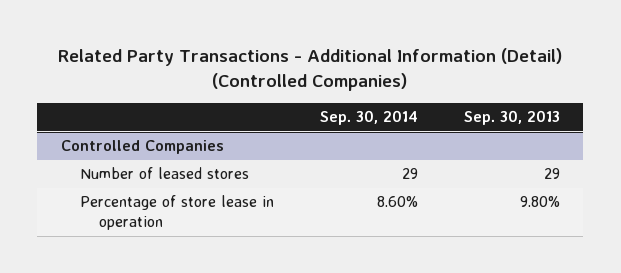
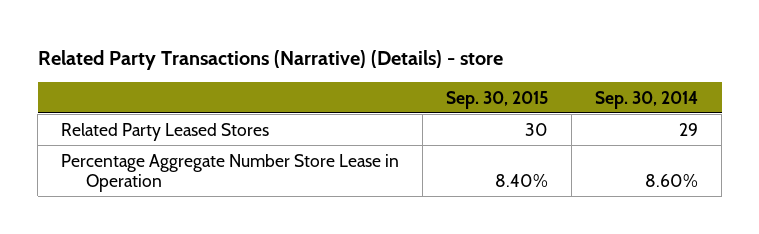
[58,48,563,91] Related Party Transactions - Additional Information (Detail) (Controlled Companies) -> [37,49,503,70] Related Party Transactions (Narrative) (Details) - store
[464,110,561,126] Sep. 30, 2013 -> none
none -> [446,90,549,109] Sep. 30, 2015
[60,140,224,155] Controlled Companies -> none
[79,167,249,180] Number of leased stores -> [61,122,270,141] Related Party Leased Stores
[79,195,274,230] Percentage of store lease in operation -> [61,153,400,192] Percentage Aggregate Number Store Lease in Operation

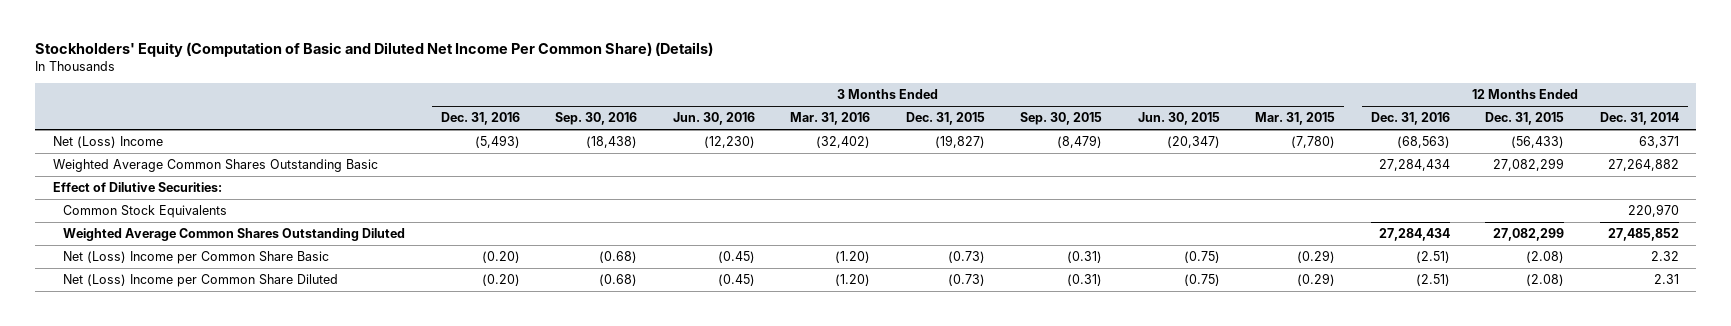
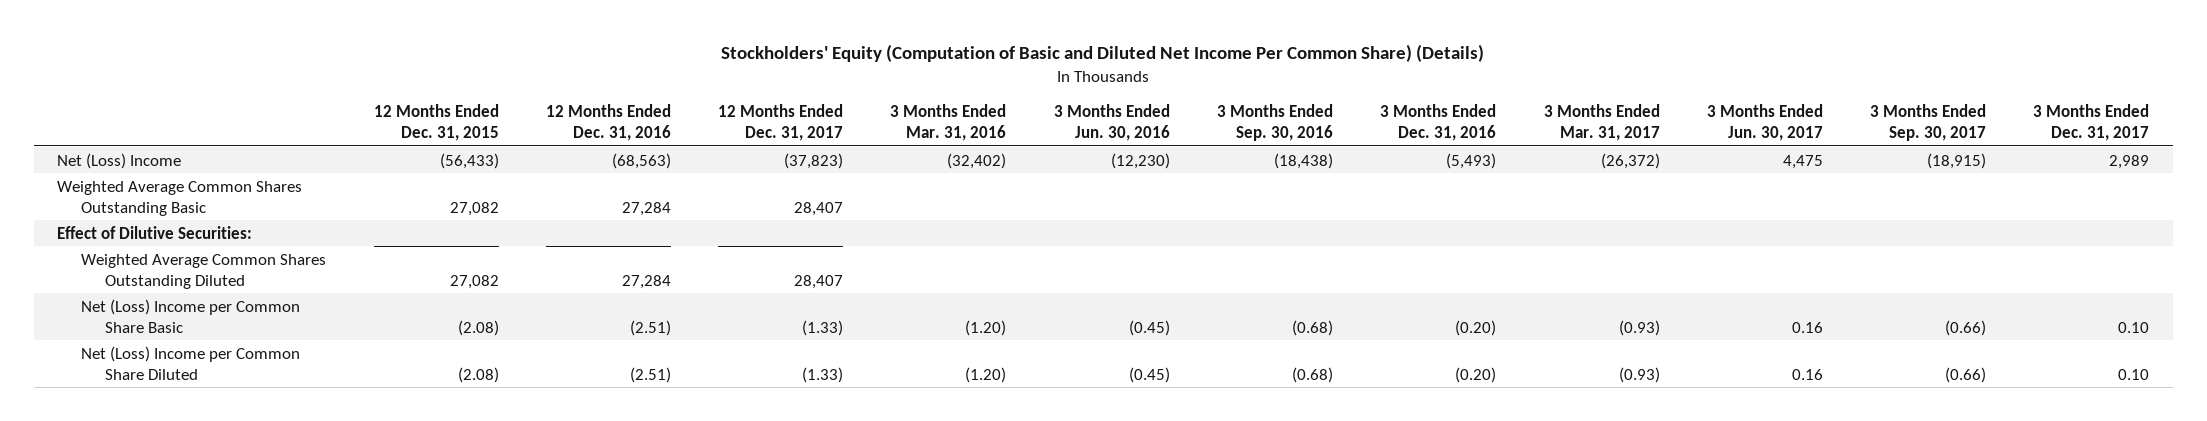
[905,112,985,126] Dec. 31, 2015 -> none
[1020,112,1103,126] Sep. 30, 2015 -> none
[1137,112,1220,126] Jun. 30, 2015 -> none
[1255,112,1336,126] Mar. 31, 2015 -> none
[1599,112,1679,126] Dec. 31, 2014 -> none
none -> [718,104,844,142] 12 Months Ended Dec. 31, 2017
none -> [1543,104,1660,142] 3 Months Ended Mar. 31, 2017
none -> [1706,104,1823,142] 3 Months Ended Jun. 30, 2017
none -> [1870,104,1987,142] 3 Months Ended Sep. 30, 2017
none -> [2033,104,2150,142] 3 Months Ended Dec. 31, 2017
[1378,158,1450,171] 27,284,434 -> [621,201,671,216] 27,284
[1493,157,1565,171] 27,082,299 -> [449,201,499,216] 27,082
[63,204,228,218] Common Stock Equivalents -> none
[1378,227,1450,241] 27,284,434 -> [621,274,671,289] 27,284
[1493,227,1565,241] 27,082,299 -> [449,274,499,289] 27,082

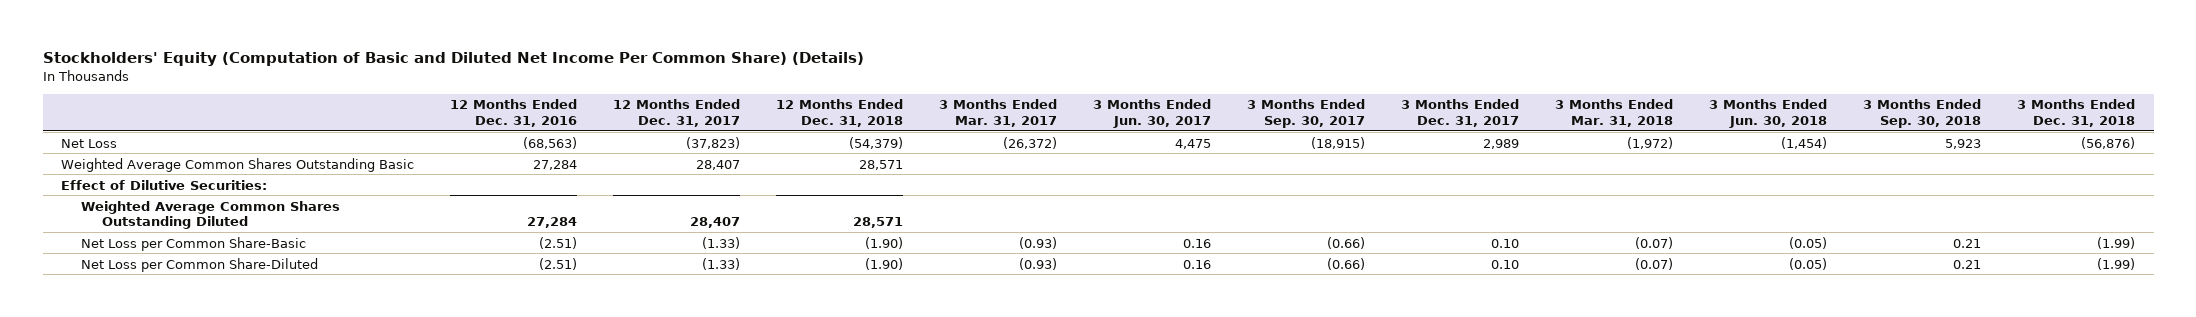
[373,104,499,142] 12 Months Ended Dec. 31, 2015 -> none
[890,104,1007,142] 3 Months Ended Mar. 31, 2016 -> none
[1053,104,1170,142] 3 Months Ended Jun. 30, 2016 -> none
[1217,104,1334,142] 3 Months Ended Sep. 30, 2016 -> none
[1380,104,1497,142] 3 Months Ended Dec. 31, 2016 -> none
none -> [775,99,903,127] 12 Months Ended Dec. 31, 2018
none -> [1555,99,1674,127] 3 Months Ended Mar. 31, 2018
none -> [1709,99,1828,128] 3 Months Ended Jun. 30, 2018
none -> [1863,99,1982,128] 3 Months Ended Sep. 30, 2018
none -> [2017,99,2136,127] 3 Months Ended Dec. 31, 2018
[57,152,182,169] Net (Loss) Income -> [60,138,117,148] Net Loss
[81,298,301,333] Net (Loss) Income per Common Share Basic -> [81,236,307,251] Net Loss per Common Share-Basic
[81,345,301,380] Net (Loss) Income per Common Share Diluted -> [81,257,319,272] Net Loss per Common Share-Diluted

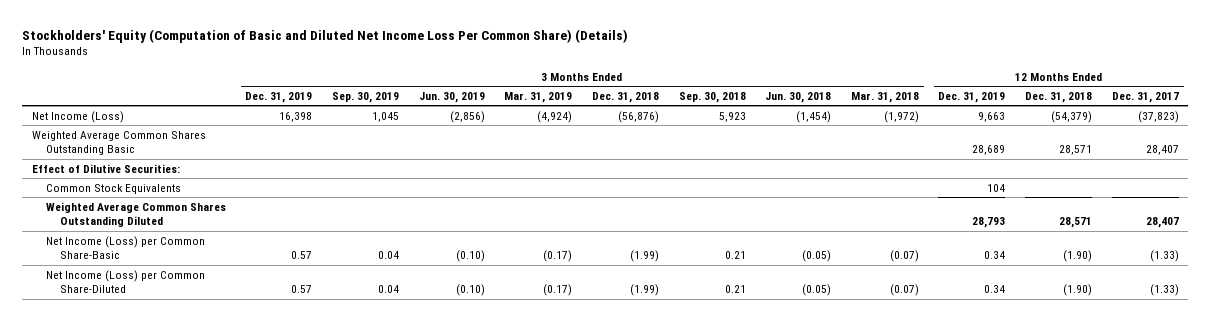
[42,51,864,66] Stockholders' Equity (Computation of Basic and Diluted Net Income Per Common Share) (Details) -> [21,28,628,43] Stockholders' Equity (Computation of Basic and Diluted Net Income Loss Per Common Share) (Details)
[449,99,577,127] 12 Months Ended Dec. 31, 2016 -> none
[938,99,1057,127] 3 Months Ended Mar. 31, 2017 -> none
[1092,99,1211,128] 3 Months Ended Jun. 30, 2017 -> none
[1247,99,1366,128] 3 Months Ended Sep. 30, 2017 -> none
[1401,99,1520,127] 3 Months Ended Dec. 31, 2017 -> none
none -> [245,91,313,103] Dec. 31, 2019
none -> [332,91,400,103] Sep. 30, 2019
none -> [418,91,485,103] Jun. 30, 2019
none -> [504,91,573,103] Mar. 31, 2019
none -> [938,91,1006,103] Dec. 31, 2019
[60,138,117,148] Net Loss -> [31,110,124,123] Net Income (Loss)
none -> [45,183,181,194] Common Stock Equivalents
[81,236,307,251] Net Loss per Common Share-Basic -> [45,235,205,260] Net Income (Loss) per Common Share-Basic
[81,257,319,272] Net Loss per Common Share-Diluted -> [45,269,205,294] Net Income (Loss) per Common Share-Diluted

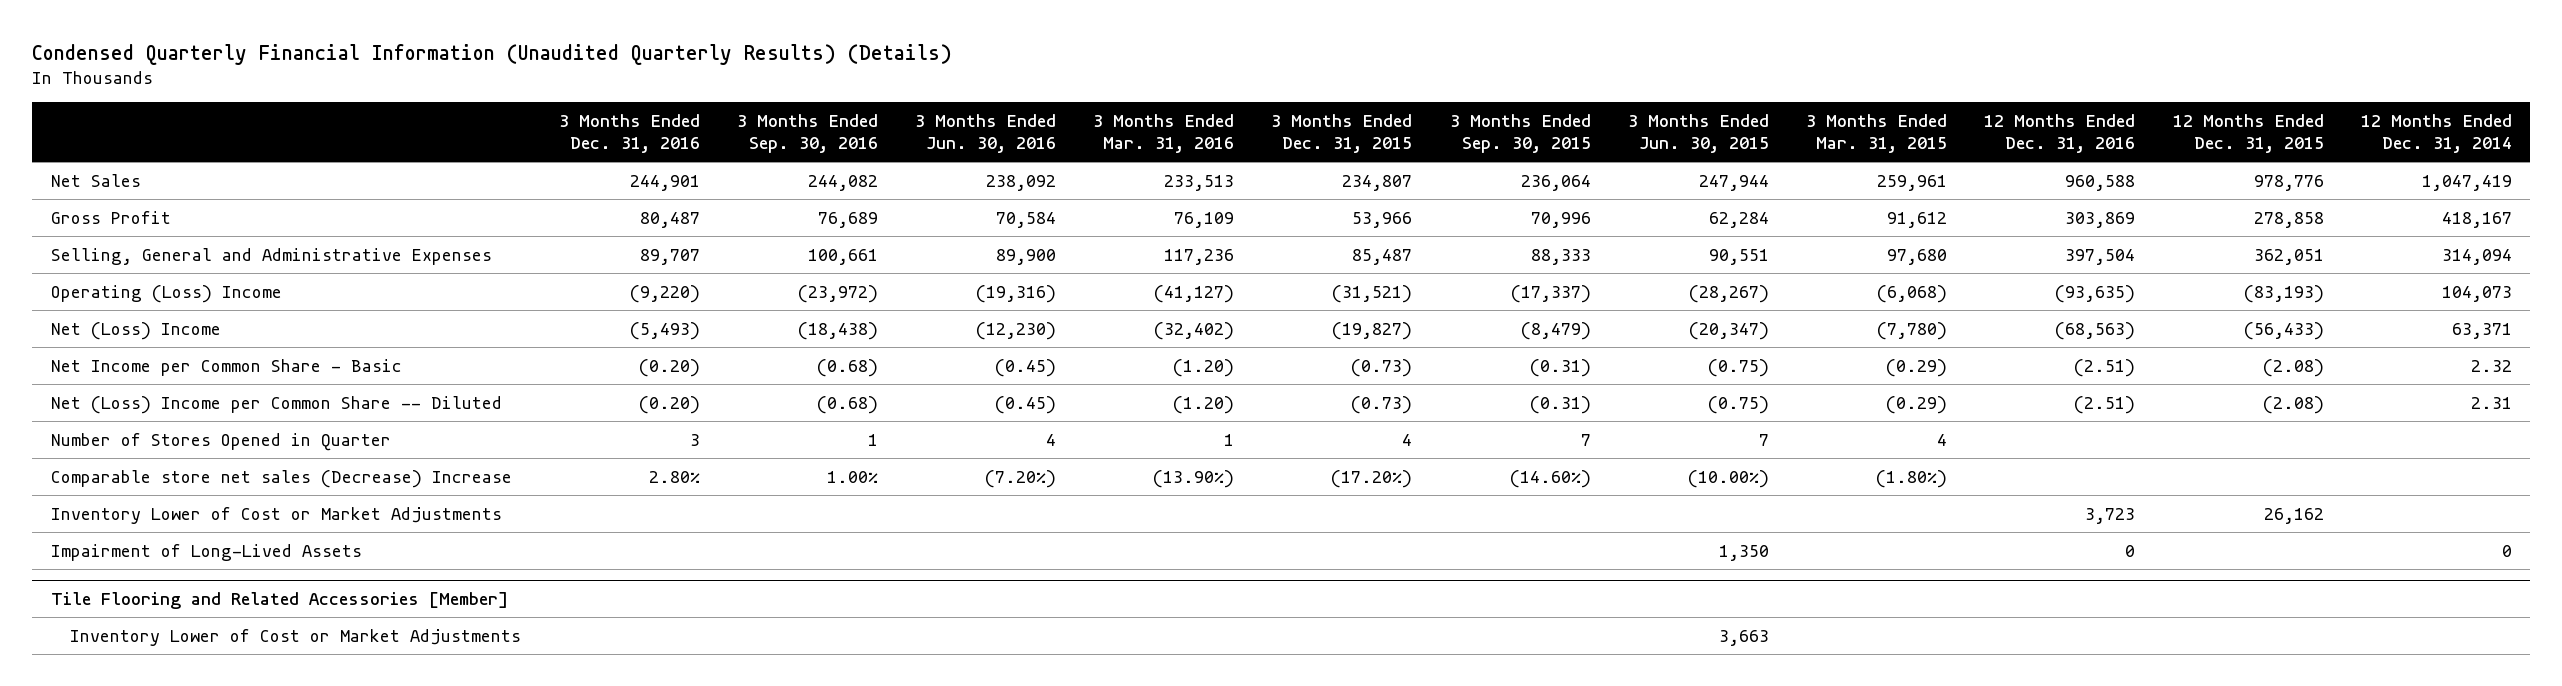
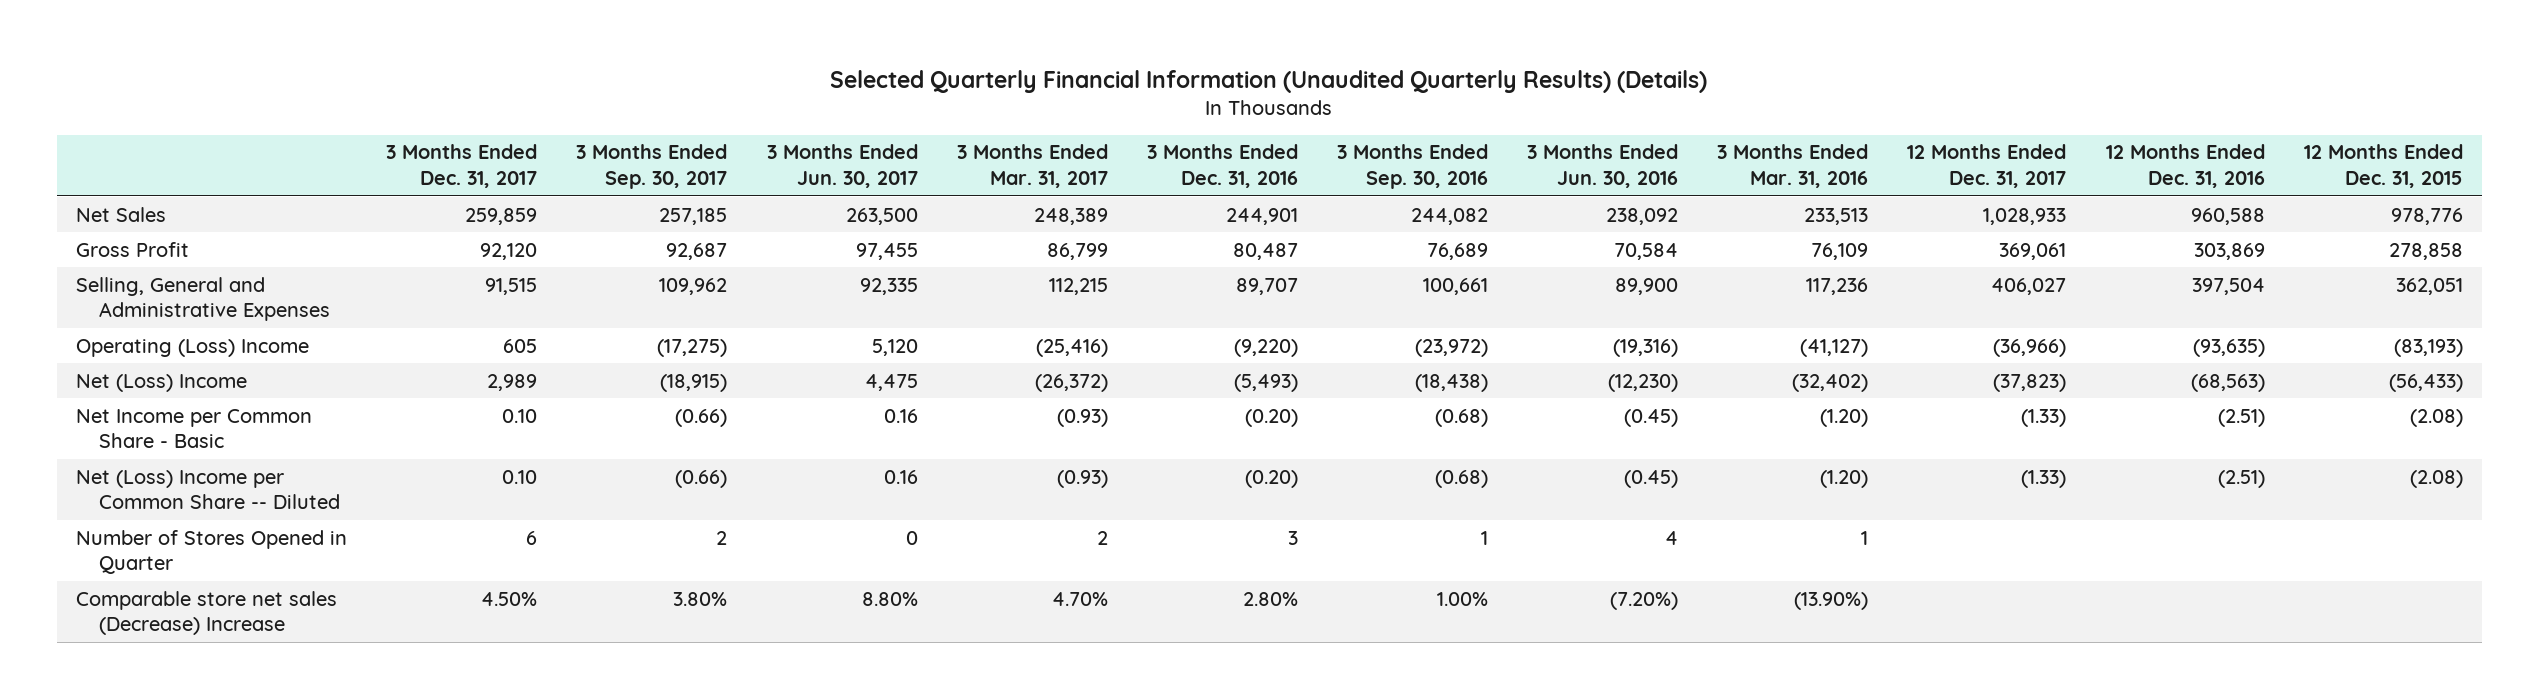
[31,43,952,65] Condensed Quarterly Financial Information (Unaudited Quarterly Results) (Details) -> [830,69,1708,93] Selected Quarterly Financial Information (Unaudited Quarterly Results) (Details)
[1271,113,1413,154] 3 Months Ended Dec. 31, 2015 -> none
[1449,113,1591,154] 3 Months Ended Sep. 30, 2015 -> none
[1627,113,1769,154] 3 Months Ended Jun. 30, 2015 -> none
[1806,113,1948,154] 3 Months Ended Mar. 31, 2015 -> none
[2360,113,2512,154] 12 Months Ended Dec. 31, 2014 -> none
none -> [386,144,538,189] 3 Months Ended Dec. 31, 2017
none -> [576,144,728,190] 3 Months Ended Sep. 30, 2017
none -> [766,144,918,189] 3 Months Ended Jun. 30, 2017
none -> [956,144,1108,189] 3 Months Ended Mar. 31, 2017
none -> [1907,144,2067,189] 12 Months Ended Dec. 31, 2017
[50,506,502,524] Inventory Lower of Cost or Market Adjustments -> none
[50,543,362,561] Impairment of Long-Lived Assets -> none
[50,591,508,609] Tile Flooring and Related Accessories [Member] -> none
[70,628,522,646] Inventory Lower of Cost or Market Adjustments -> none

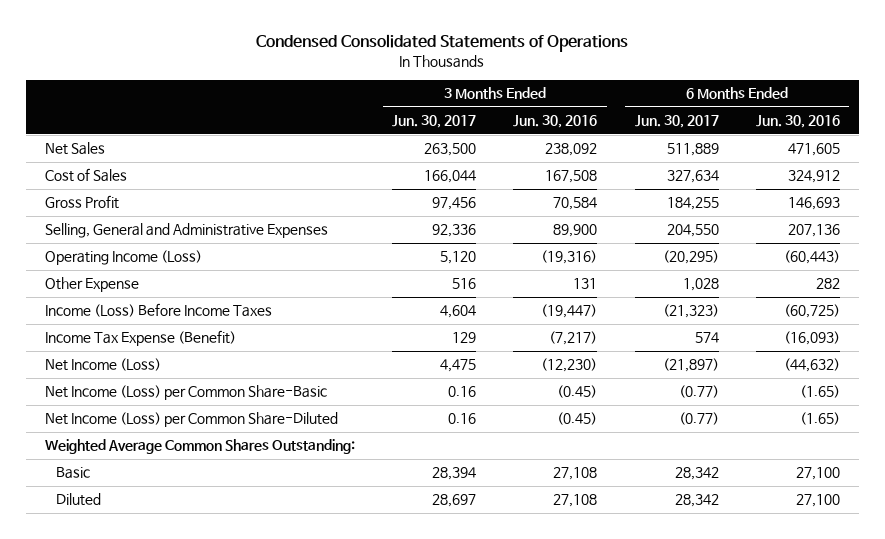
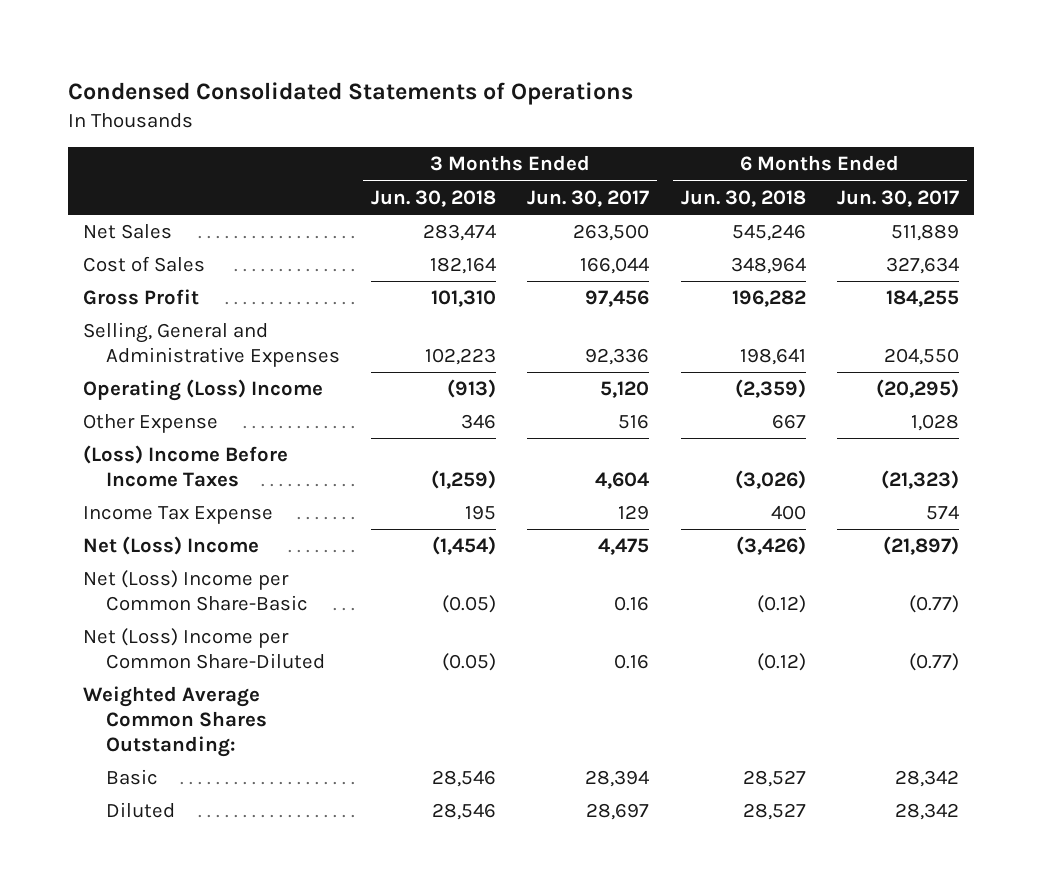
[513,115,598,129] Jun. 30, 2016 -> none
[756,115,841,129] Jun. 30, 2016 -> none
none -> [371,189,497,207] Jun. 30, 2018
none -> [680,189,806,207] Jun. 30, 2018
[44,250,202,266] Operating Income (Loss) -> [83,379,324,402] Operating (Loss) Income
[44,303,272,318] Income (Loss) Before Income Taxes -> [83,445,289,488] (Loss) Income Before Income Taxes
[44,330,236,347] Income Tax Expense (Benefit) -> [83,506,274,525] Income Tax Expense
[44,358,161,372] Net Income (Loss) -> [83,536,260,556] Net (Loss) Income
[44,385,327,401] Net Income (Loss) per Common Share-Basic -> [83,570,308,612] Net (Loss) Income per Common Share-Basic
[44,412,338,428] Net Income (Loss) per Common Share-Diluted -> [83,628,325,670] Net (Loss) Income per Common Share-Diluted

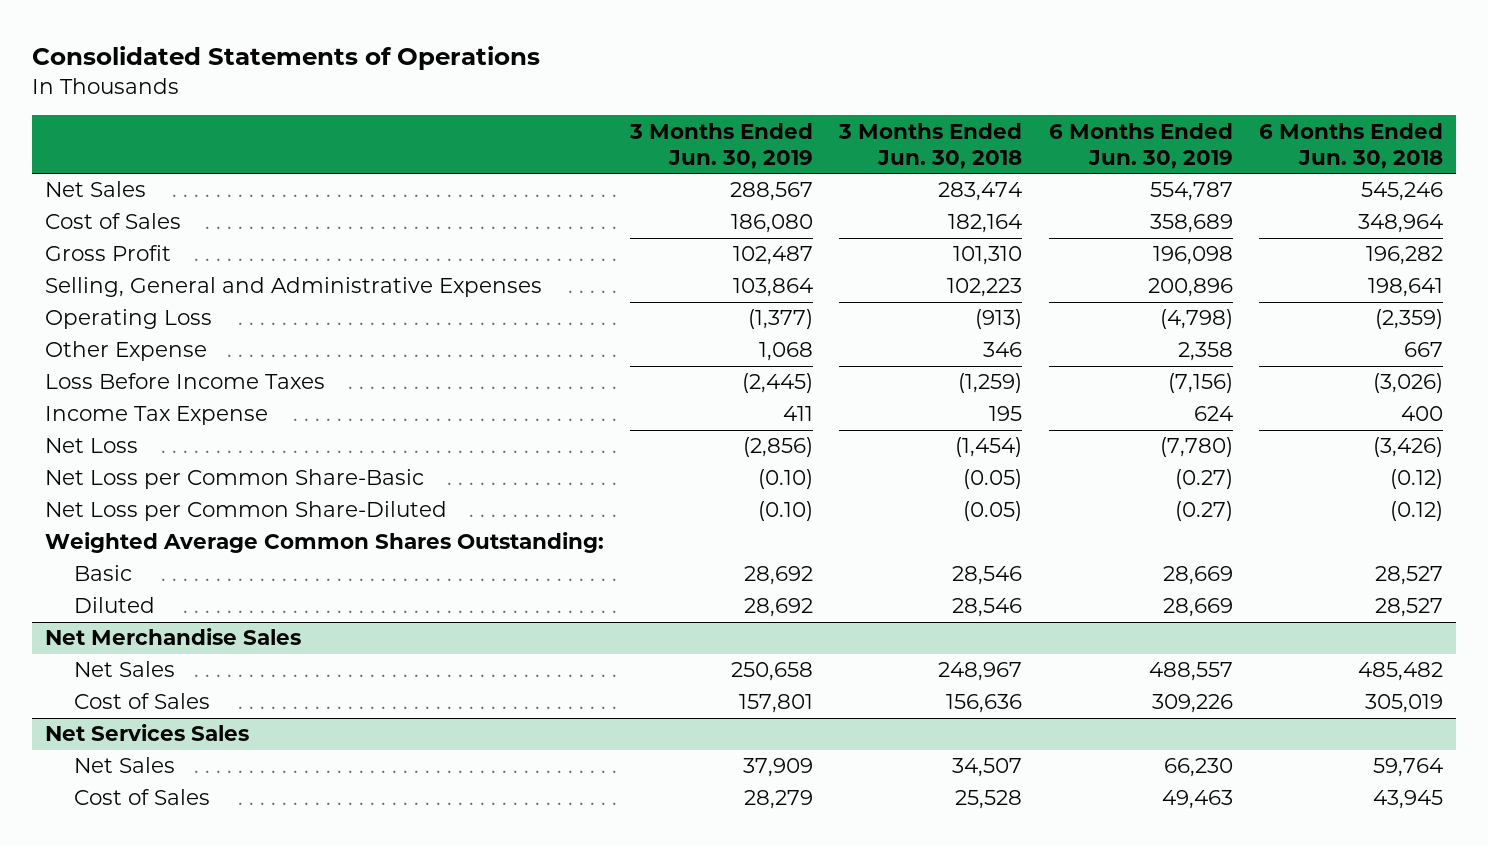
[67,82,633,106] Condensed Consolidated Statements of Operations -> [31,45,540,70] Consolidated Statements of Operations
[527,189,650,207] Jun. 30, 2017 -> none
[836,189,959,207] Jun. 30, 2017 -> none
none -> [629,122,814,169] 3 Months Ended Jun. 30, 2019
none -> [1048,122,1233,169] 6 Months Ended Jun. 30, 2019
[83,379,324,402] Operating (Loss) Income -> [44,309,212,330] Operating Loss
[83,445,289,488] (Loss) Income Before Income Taxes -> [44,373,325,390] Loss Before Income Taxes
[83,536,260,556] Net (Loss) Income -> [44,438,138,454] Net Loss
[83,570,308,612] Net (Loss) Income per Common Share-Basic -> [44,469,424,490] Net Loss per Common Share-Basic
[83,628,325,670] Net (Loss) Income per Common Share-Diluted -> [44,501,447,522] Net Loss per Common Share-Diluted
none -> [44,628,301,646] Net Merchandise Sales
none -> [73,661,175,678] Net Sales
none -> [73,693,210,710] Cost of Sales
none -> [44,724,249,742] Net Services Sales
none -> [73,757,175,774] Net Sales
none -> [73,789,210,806] Cost of Sales

